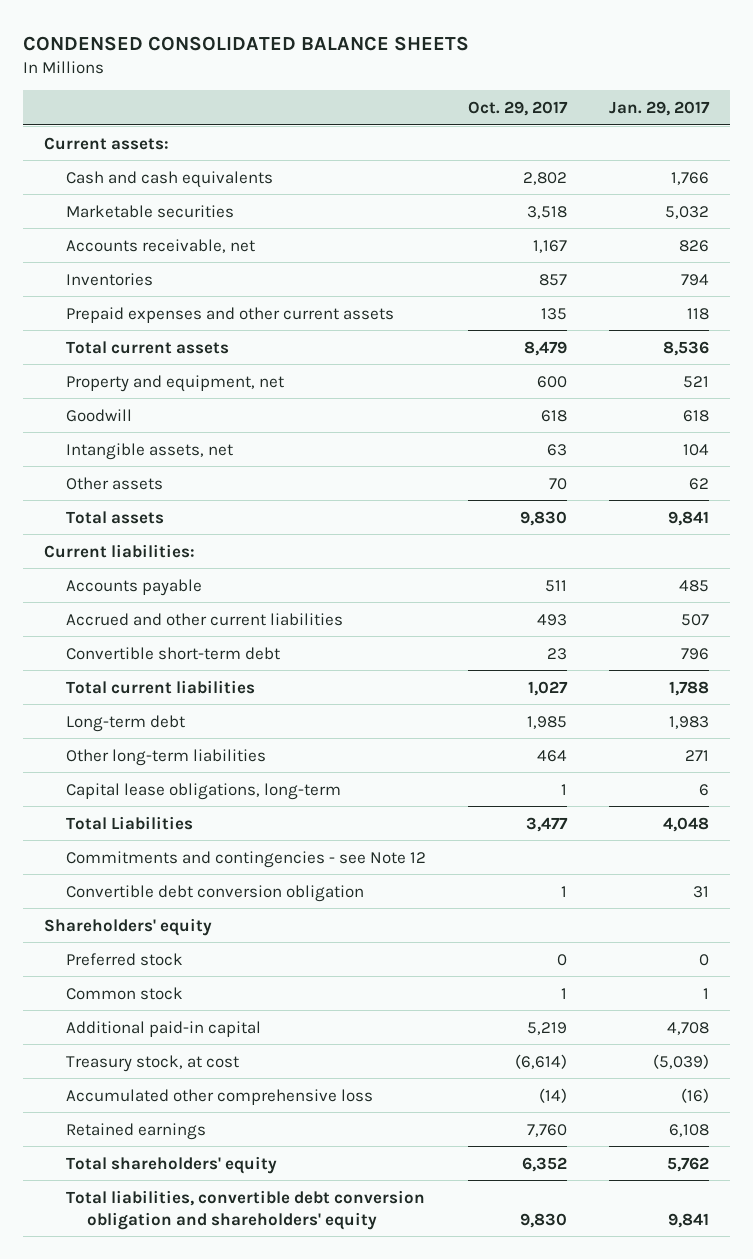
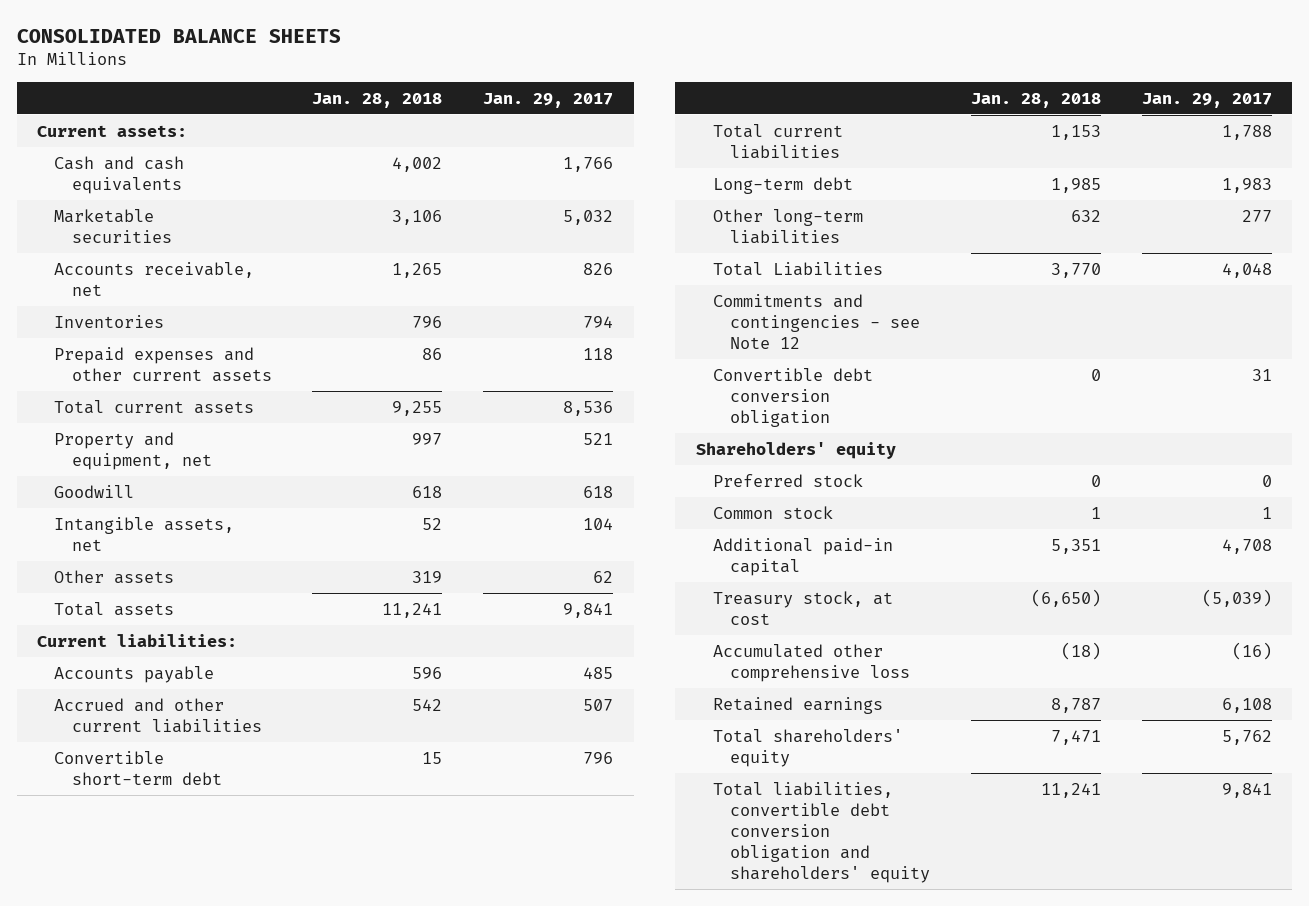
[22,35,469,51] CONDENSED CONSOLIDATED BALANCE SHEETS -> [16,28,341,43] CONSOLIDATED BALANCE SHEETS
[467,100,568,116] Oct. 29, 2017 -> none
none -> [312,92,443,108] Jan. 28, 2018
[65,782,341,800] Capital lease obligations, long-term -> none
[685,749,710,761] 271 -> [1242,209,1273,222] 277

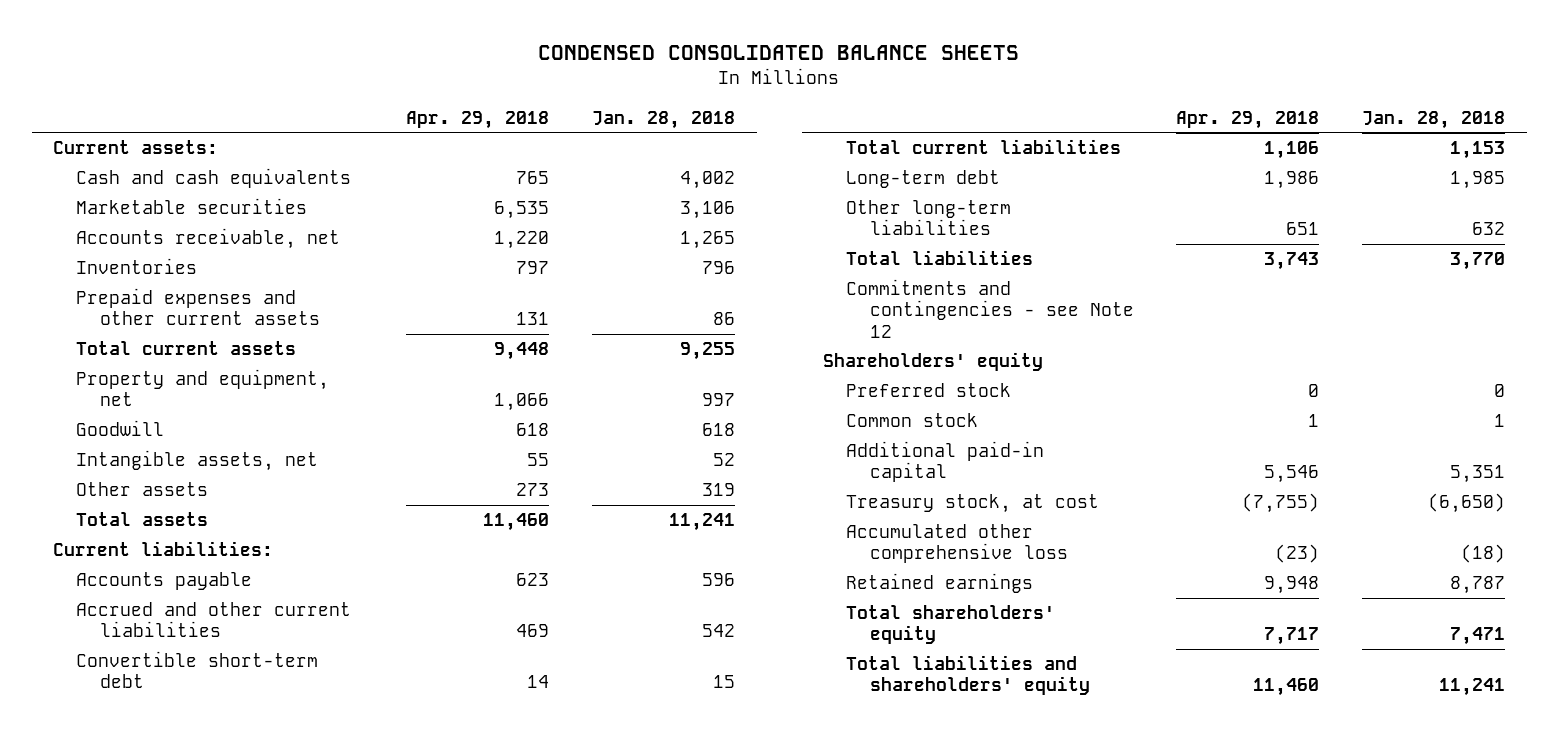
[16,28,341,43] CONSOLIDATED BALANCE SHEETS -> [538,44,1020,60] CONDENSED CONSOLIDATED BALANCE SHEETS
[483,92,614,108] Jan. 29, 2017 -> none
none -> [406,110,550,129] Apr. 29, 2018
[713,261,884,276] Total Liabilities -> [846,250,1034,266] Total liabilities
[713,367,874,427] Convertible debt conversion obligation -> none
[713,781,931,883] Total liabilities, convertible debt conversion obligation and shareholders' equity -> [846,655,1090,696] Total liabilities and shareholders' equity

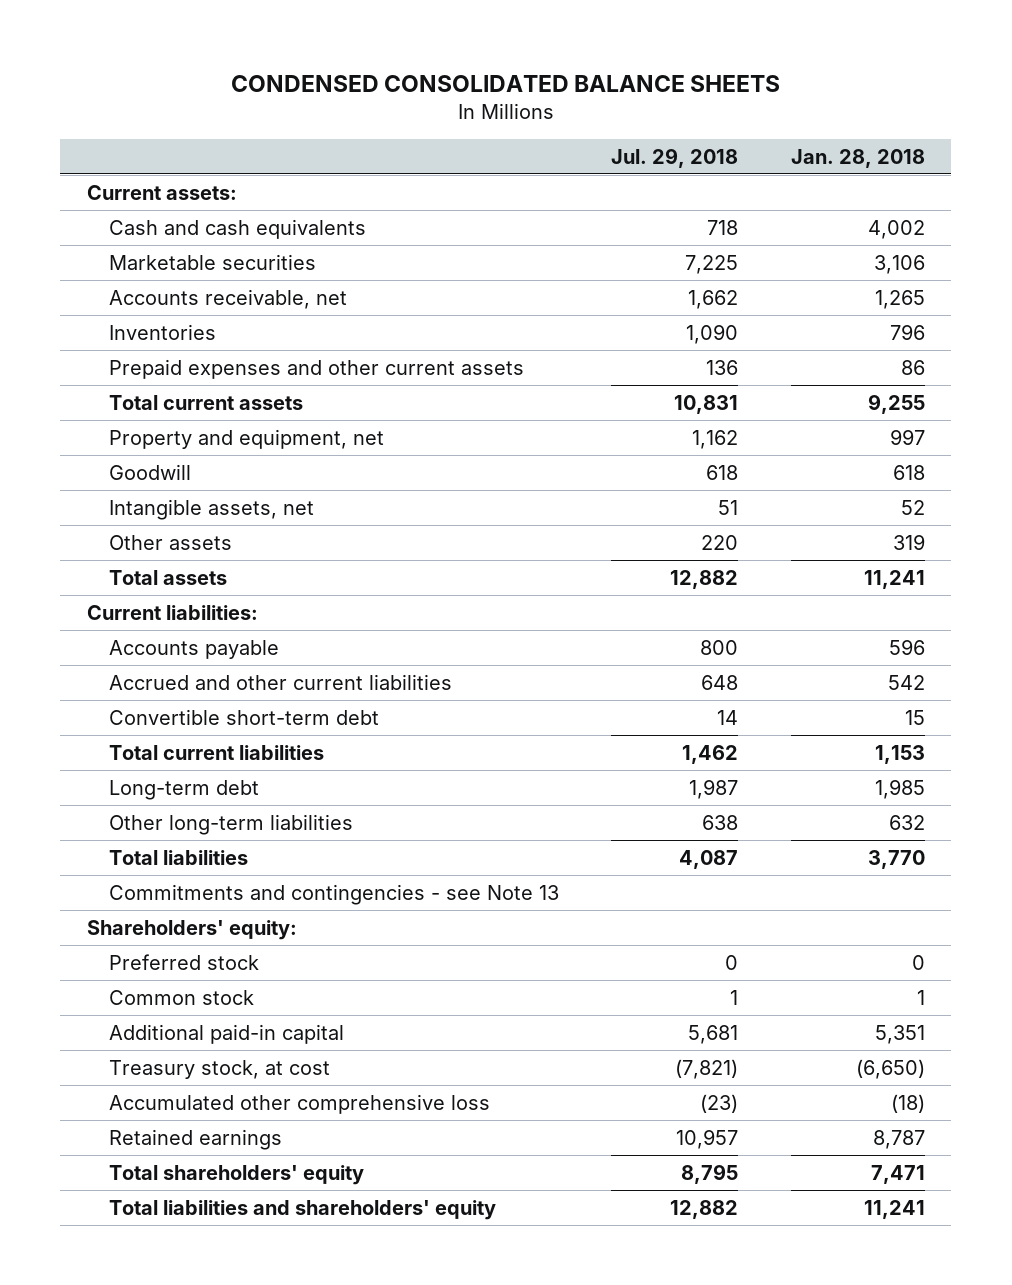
[406,110,550,129] Apr. 29, 2018 -> none
none -> [611,147,739,168] Jul. 29, 2018
[846,279,1134,338] Commitments and contingencies - see Note 12 -> [108,883,559,905] Commitments and contingencies - see Note 13
[823,352,1044,372] Shareholders' equity -> [86,919,297,940] Shareholders' equity:

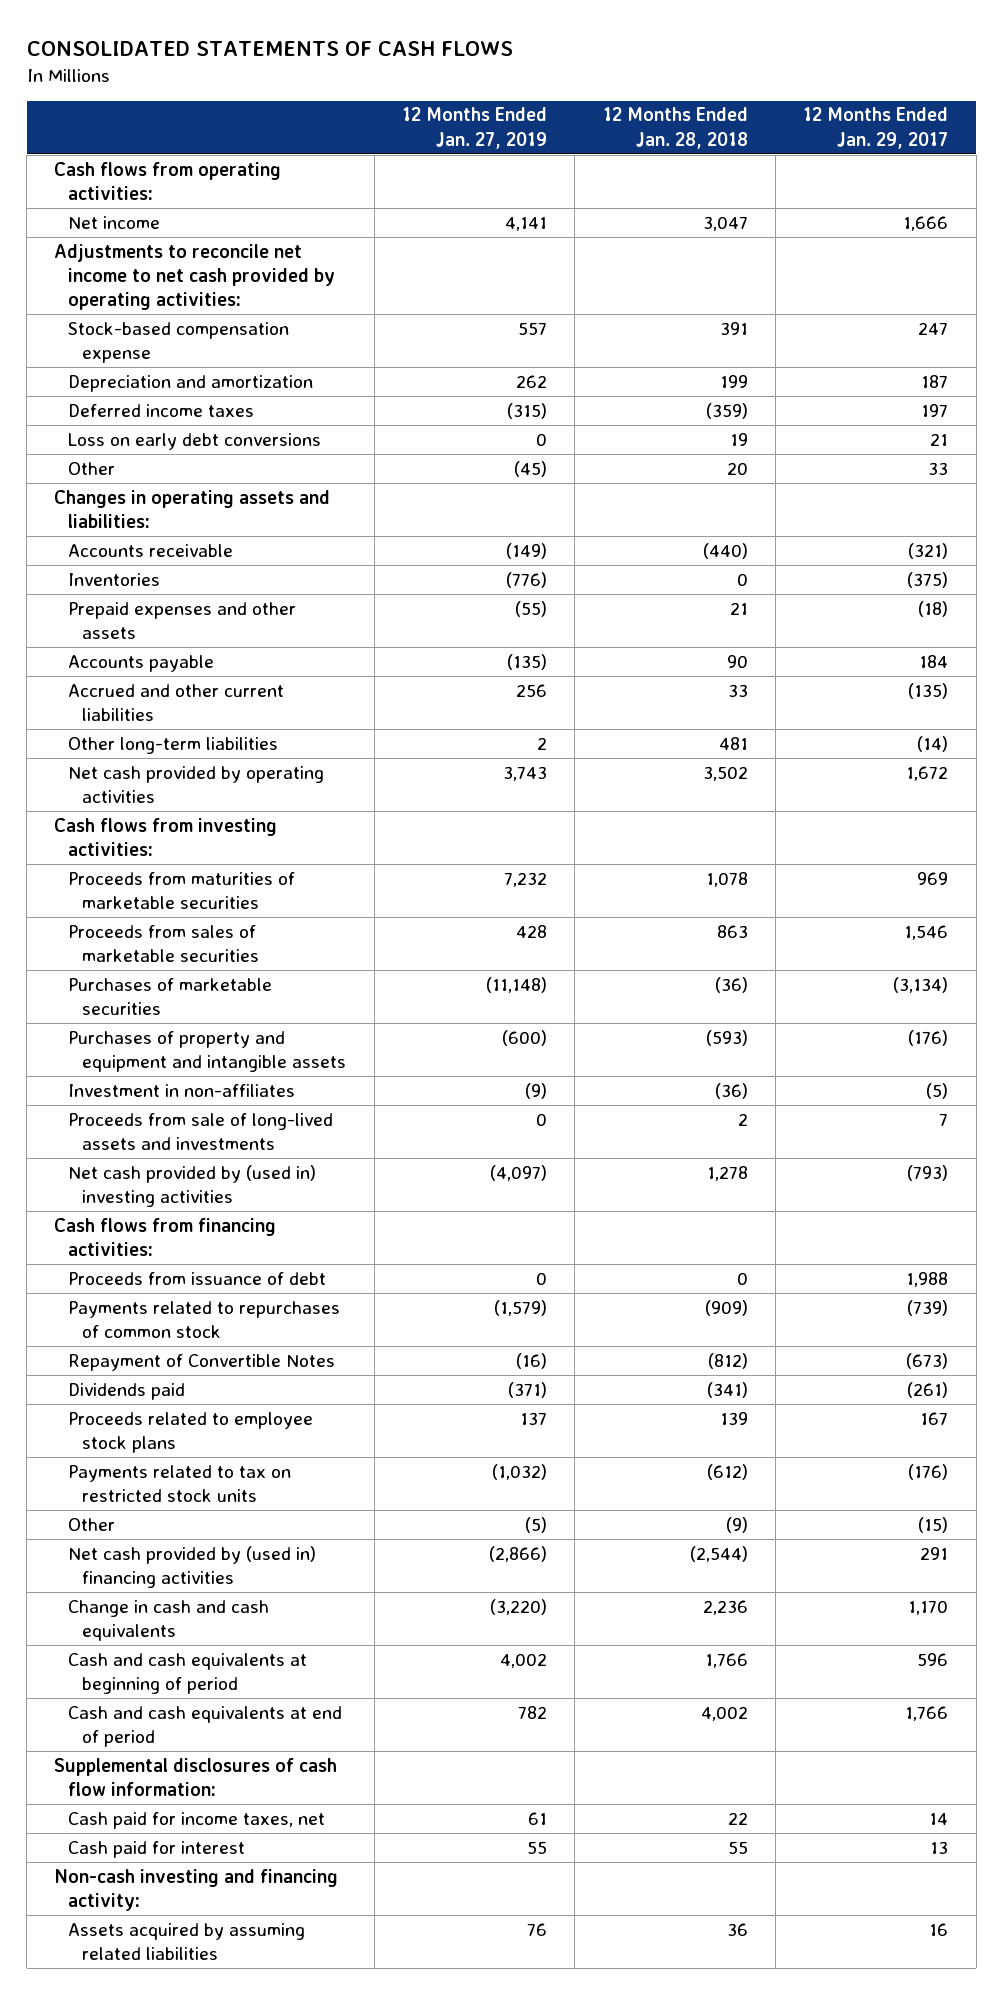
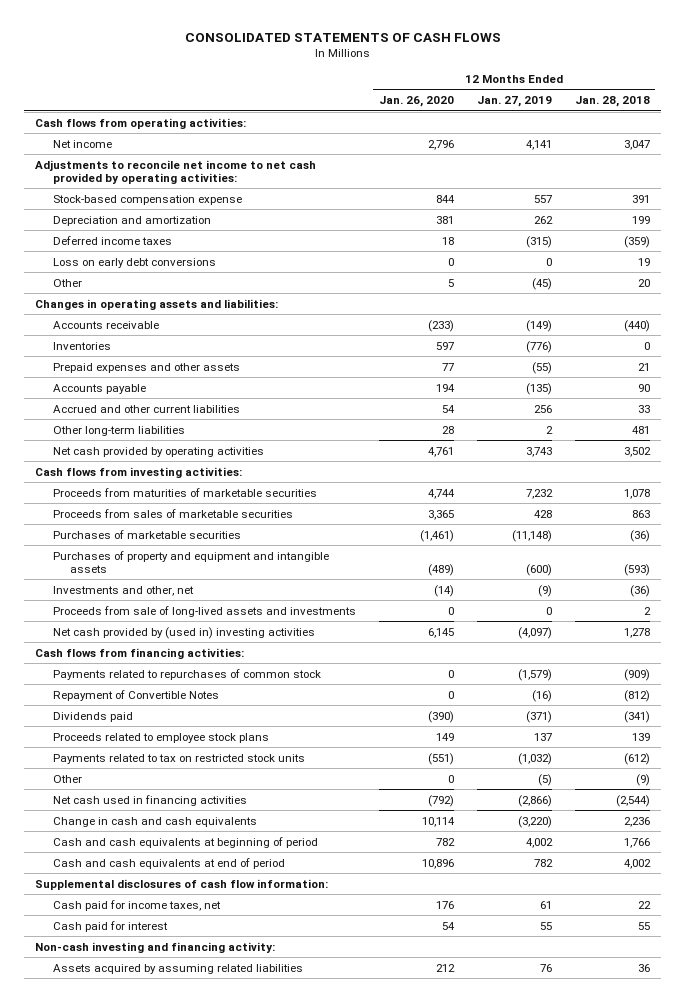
[803,107,949,149] 12 Months Ended Jan. 29, 2017 -> none
none -> [378,96,454,108] Jan. 26, 2020
[68,1083,296,1097] Investment in non-affiliates -> [52,585,194,596] Investments and other, net
[68,1271,327,1285] Proceeds from issuance of debt -> none
[68,1545,317,1588] Net cash provided by (used in) financing activities -> [52,794,247,806] Net cash used in financing activities

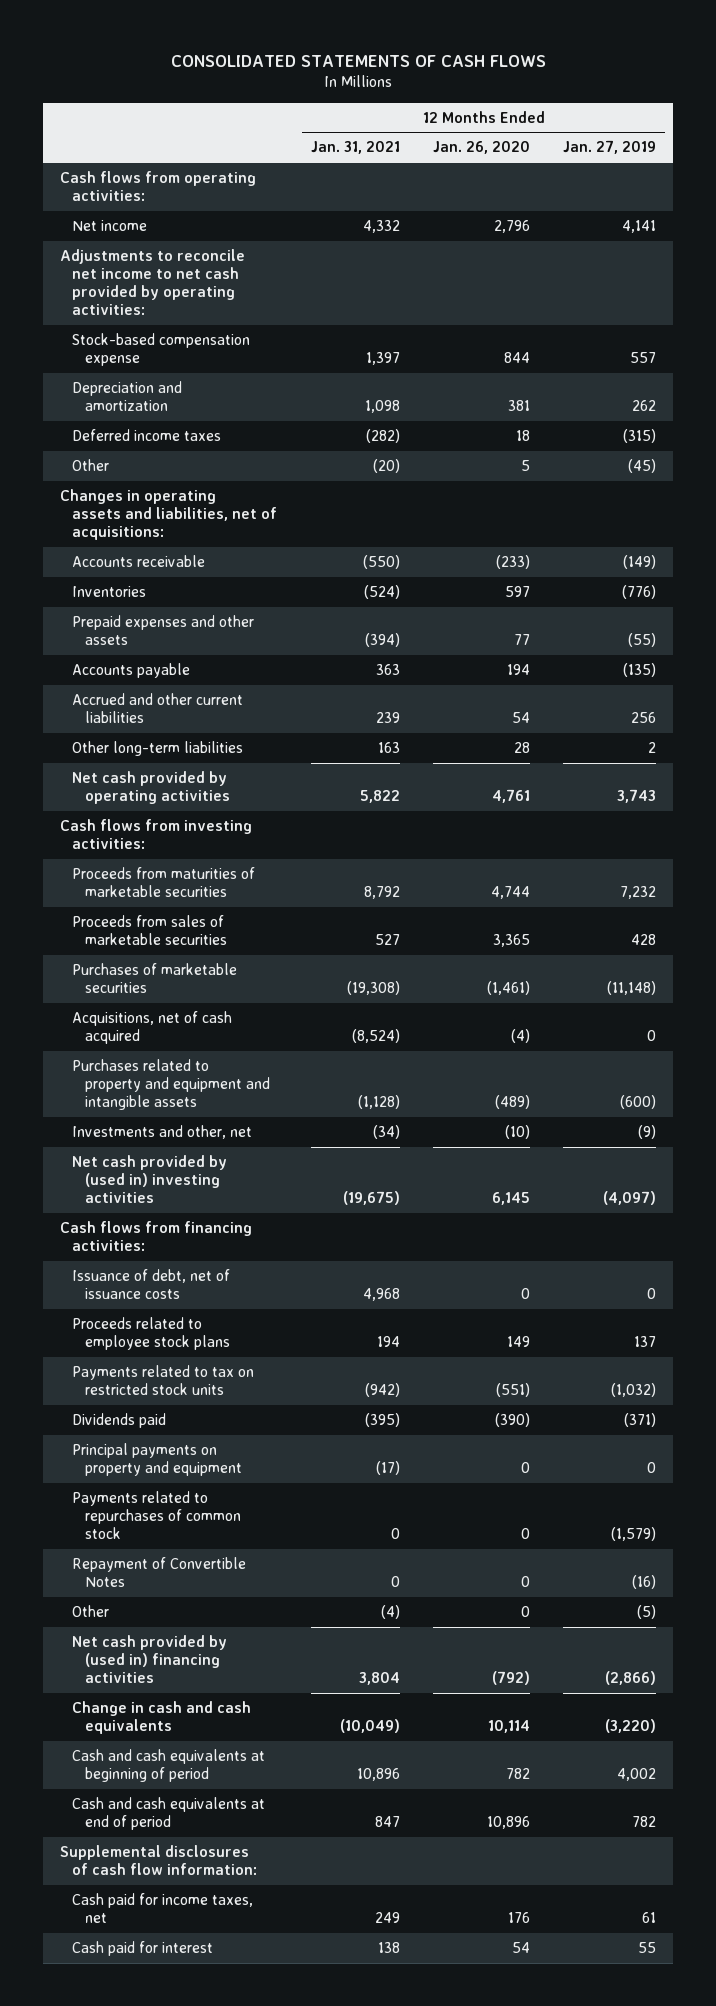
[574,96,650,108] Jan. 28, 2018 -> none
none -> [310,141,400,155] Jan. 31, 2021
[52,257,216,268] Loss on early debt conversions -> none
[35,298,279,310] Changes in operating assets and liabilities: -> [59,489,278,540] Changes in operating assets and liabilities, net of acquisitions:
[52,605,356,617] Proceeds from sale of long-lived assets and investments -> none
none -> [72,1011,233,1045] Acquisitions, net of cash acquired
[52,550,329,573] Purchases of property and equipment and intangible assets -> [72,1059,270,1110] Purchases related to property and equipment and intangible assets
[433,584,454,597] (14) -> [505,1125,531,1140] (10)
none -> [72,1269,231,1300] Issuance of debt, net of issuance costs
[52,711,133,722] Dividends paid -> [72,1413,167,1429] Dividends paid
none -> [72,1443,242,1477] Principal payments on property and equipment
[52,668,321,680] Payments related to repurchases of common stock -> [72,1491,241,1539] Payments related to repurchases of common stock
[52,689,219,701] Repayment of Convertible Notes -> [72,1557,247,1588] Repayment of Convertible Notes
[52,794,247,806] Net cash used in financing activities -> [72,1635,228,1683] Net cash provided by (used in) financing activities
[35,941,276,953] Non-cash investing and financing activity: -> none
[52,963,303,974] Assets acquired by assuming related liabilities -> none

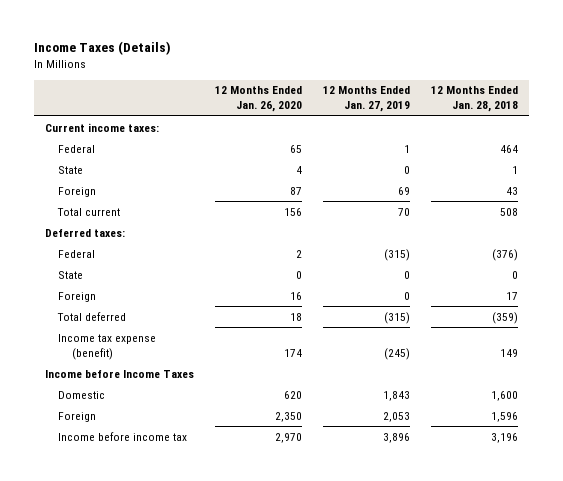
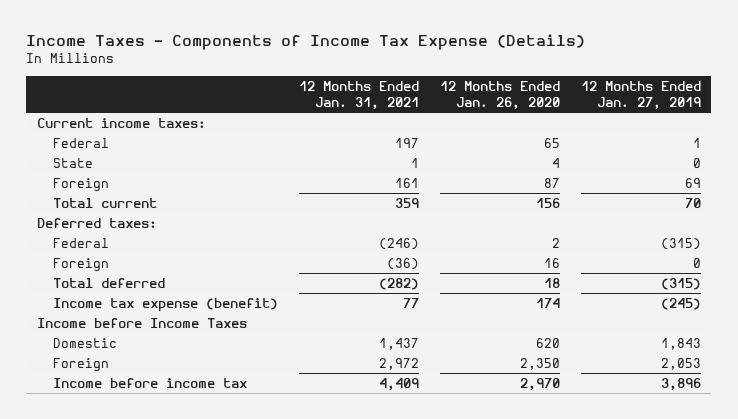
[34,41,172,56] Income Taxes (Details) -> [26,33,586,50] Income Taxes - Components of Income Tax Expense (Details)
[431,86,519,113] 12 Months Ended Jan. 28, 2018 -> none
none -> [299,80,420,110] 12 Months Ended Jan. 31, 2021
[58,270,84,279] State -> none

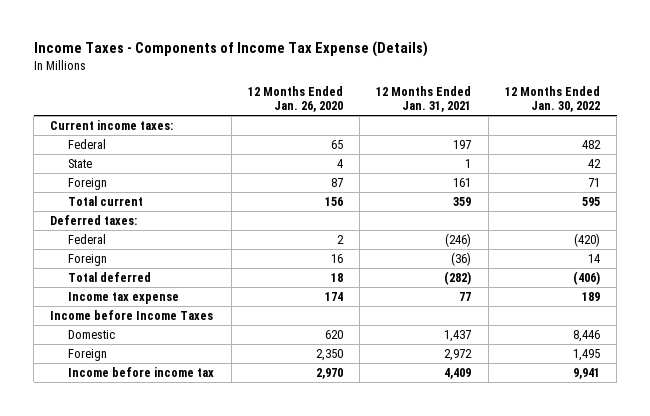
[581,80,702,110] 12 Months Ended Jan. 27, 2019 -> none
none -> [504,85,600,113] 12 Months Ended Jan. 30, 2022
[53,298,279,313] Income tax expense (benefit) -> [68,291,180,304] Income tax expense

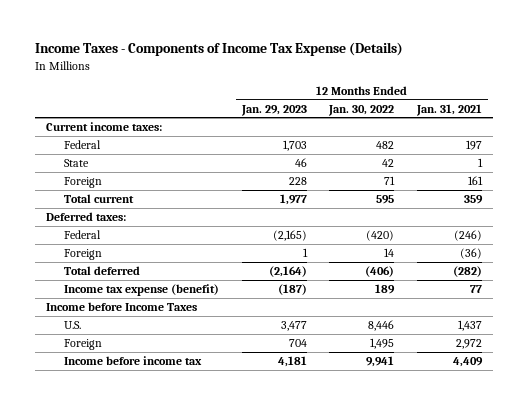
[247,85,343,113] 12 Months Ended Jan. 26, 2020 -> none
none -> [240,104,307,116] Jan. 29, 2023
[68,291,180,304] Income tax expense -> [63,284,219,297] Income tax expense (benefit)
[68,329,116,339] Domestic -> [63,321,81,330] U.S.

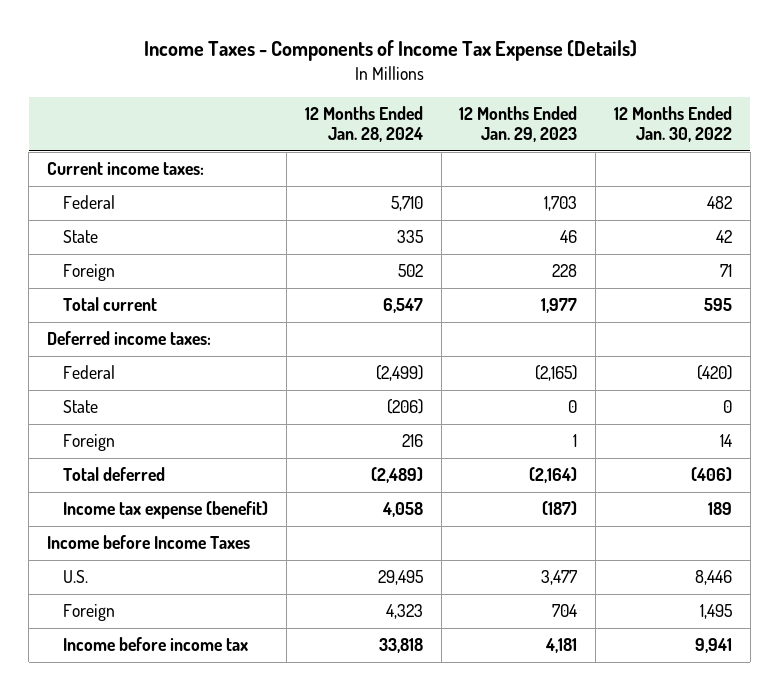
[415,103,482,116] Jan. 31, 2021 -> none
none -> [304,106,423,143] 12 Months Ended Jan. 28, 2024
[45,212,126,222] Deferred taxes: -> [47,331,212,346] Deferred income taxes:
none -> [63,400,99,414] State

